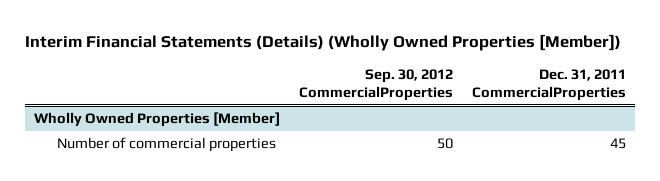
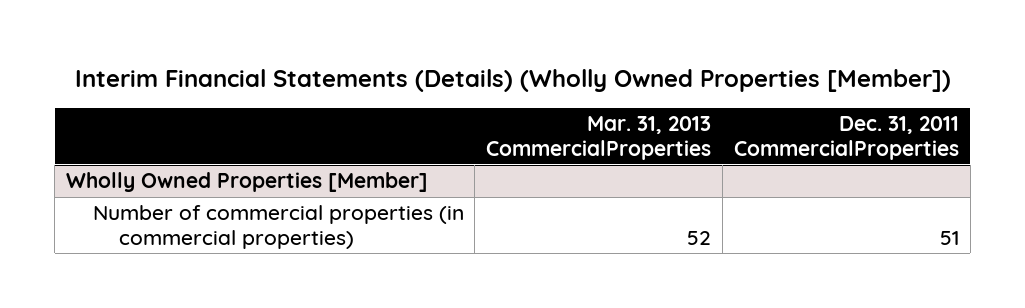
[299,68,454,101] Sep. 30, 2012 CommercialProperties -> none
none -> [486,116,712,160] Mar. 31, 2013 CommercialProperties
[57,137,277,153] Number of commercial properties -> [92,205,464,249] Number of commercial properties (in commercial properties)
[609,138,626,150] 45 -> [940,230,960,245] 51

